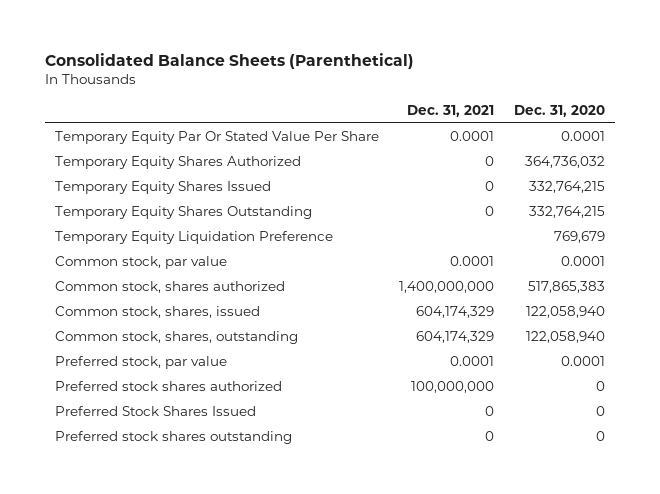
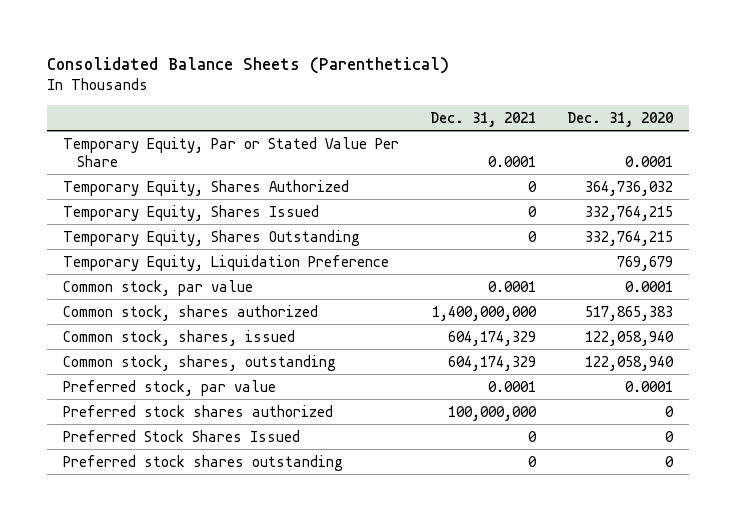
[55,131,380,145] Temporary Equity Par Or Stated Value Per Share -> [62,136,399,167] Temporary Equity, Par or Stated Value Per Share
[55,156,302,170] Temporary Equity Shares Authorized -> [62,179,349,196] Temporary Equity, Shares Authorized
[55,181,272,195] Temporary Equity Shares Issued -> [62,204,319,221] Temporary Equity, Shares Issued
[55,206,313,220] Temporary Equity Shares Outstanding -> [62,229,360,246] Temporary Equity, Shares Outstanding
[55,231,334,245] Temporary Equity Liquidation Preference -> [62,254,389,271] Temporary Equity, Liquidation Preference

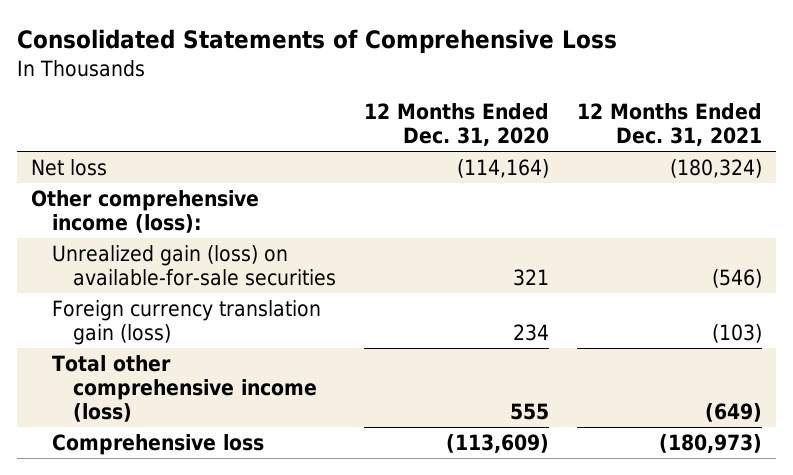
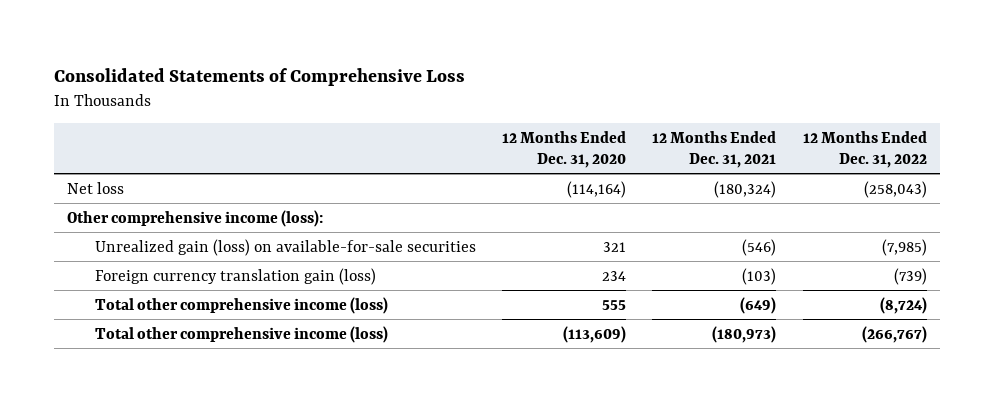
none -> [802,130,927,168] 12 Months Ended Dec. 31, 2022
[51,433,264,455] Comprehensive loss -> [94,325,388,343] Total other comprehensive income (loss)

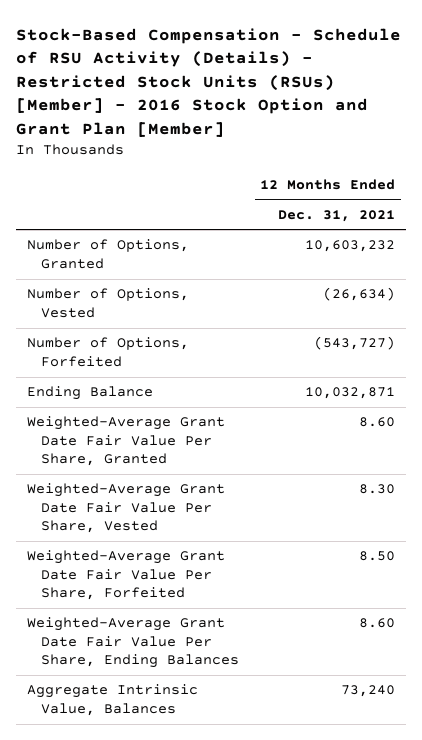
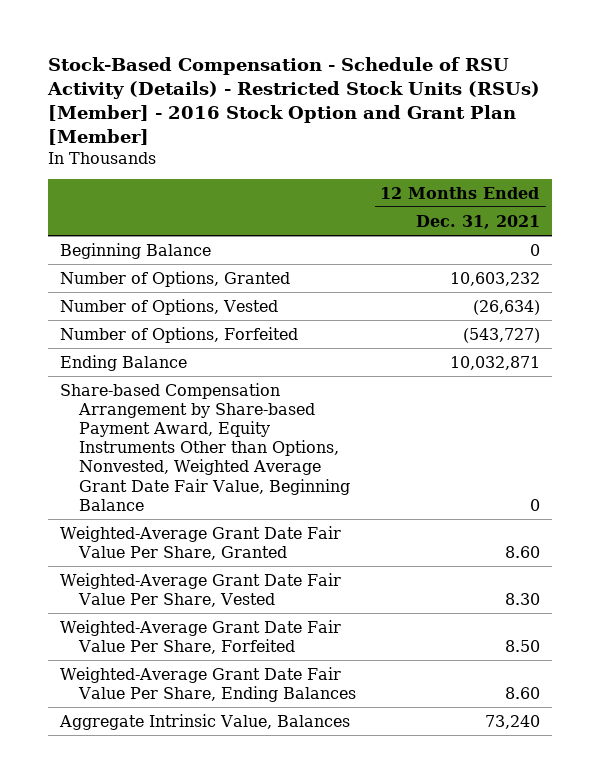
none -> [59,242,211,259] Beginning Balance
none -> [59,382,351,511] Share-based Compensation Arrangement by Share-based Payment Award, Equity Instruments Other than Options, Nonvested, Weighted Average Grant Date Fair Value, Beginning Balance

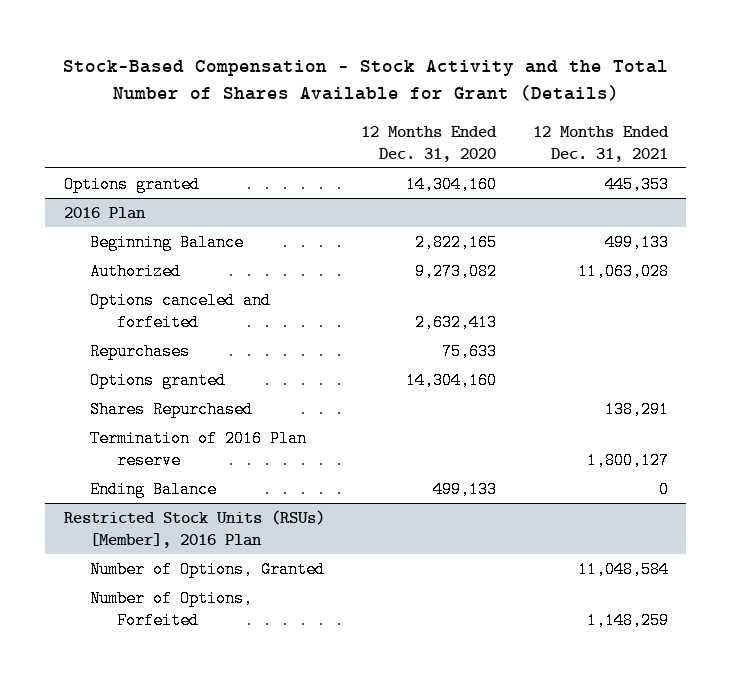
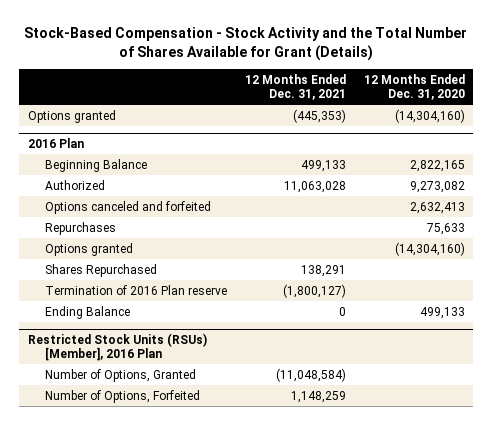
[406,175,498,193] 14,304,160 -> [394,108,465,123] (14,304,160)
[605,175,670,193] 445,353 -> [293,108,347,123] (445,353)
[406,371,498,389] 14,304,160 -> [394,241,465,256] (14,304,160)
[587,451,670,469] 1,800,127 -> [283,283,347,298] (1,800,127)
[578,560,670,578] 11,048,584 -> [276,367,347,382] (11,048,584)

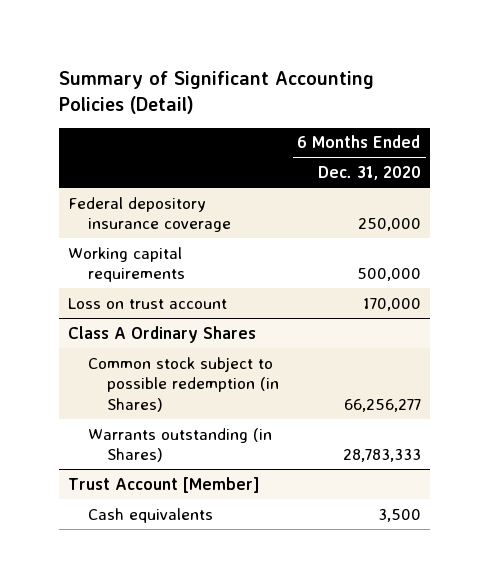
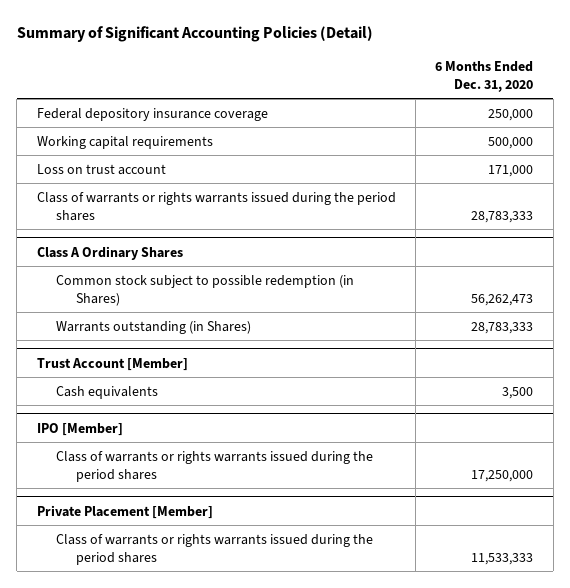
[362,297,421,311] 170,000 -> [488,164,534,177] 171,000
none -> [36,191,396,221] Class of warrants or rights warrants issued during the period shares
[343,399,421,413] 66,256,277 -> [471,293,534,306] 56,262,473
none -> [36,422,123,436] IPO [Member]
none -> [56,450,374,482] Class of warrants or rights warrants issued during the period shares
none -> [36,504,213,519] Private Placement [Member]
none -> [56,533,374,565] Class of warrants or rights warrants issued during the period shares

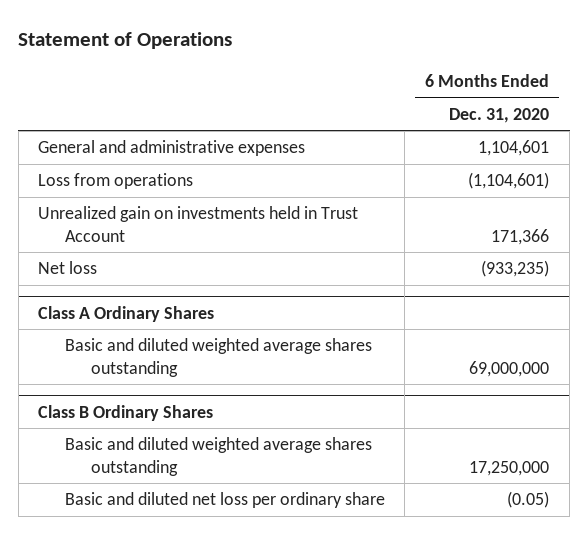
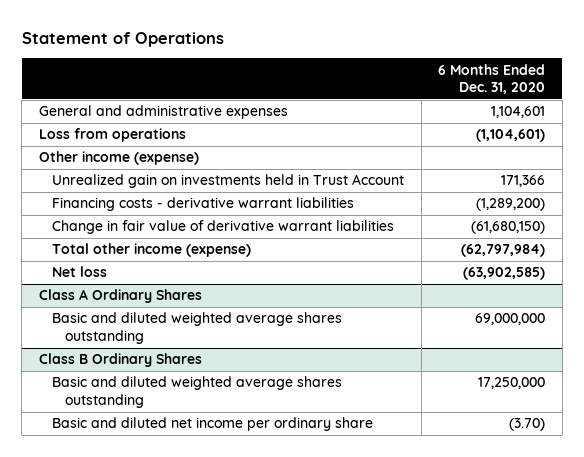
none -> [39,151,200,166] Other income (expense)
none -> [51,197,354,212] Financing costs - derivative warrant liabilities
none -> [51,220,394,235] Change in fair value of derivative warrant liabilities
none -> [51,243,251,258] Total other income (expense)
[481,260,550,278] (933,235) -> [463,267,546,281] (63,902,585)
[64,492,385,509] Basic and diluted net loss per ordinary share -> [51,417,373,432] Basic and diluted net income per ordinary share
[507,491,550,509] (0.05) -> [509,418,546,432] (3.70)

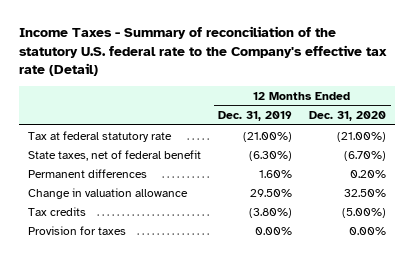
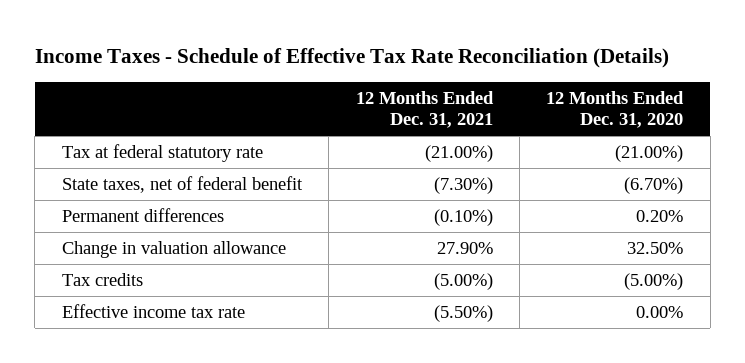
[19,26,388,76] Income Taxes - Summary of reconciliation of the statutory U.S. federal rate to the Company's effective tax rate (Detail) -> [34,48,669,69] Income Taxes - Schedule of Effective Tax Rate Reconciliation (Details)
[218,110,293,121] Dec. 31, 2019 -> none
none -> [355,90,494,129] 12 Months Ended Dec. 31, 2021
[27,225,126,235] Provision for taxes -> [61,304,245,319] Effective income tax rate

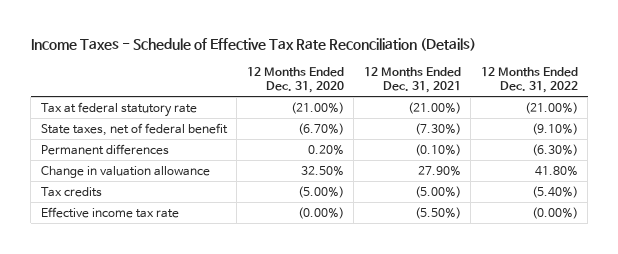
none -> [480,66,578,94] 12 Months Ended Dec. 31, 2022
[636,306,684,319] 0.00% -> [297,206,344,219] (0.00%)

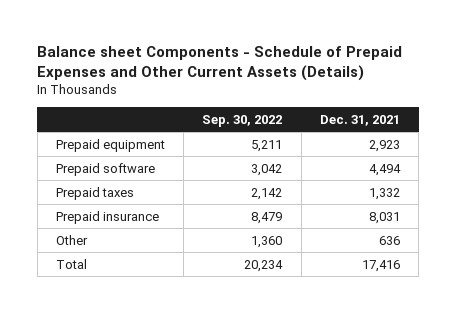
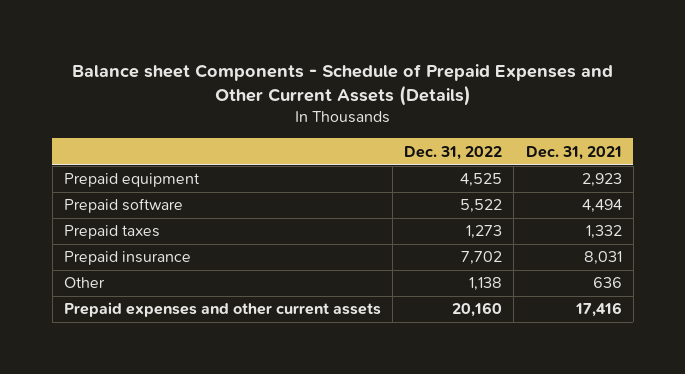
[202,114,283,127] Sep. 30, 2022 -> none
none -> [404,145,503,160] Dec. 31, 2022
[55,258,87,269] Total -> [63,302,381,318] Prepaid expenses and other current assets

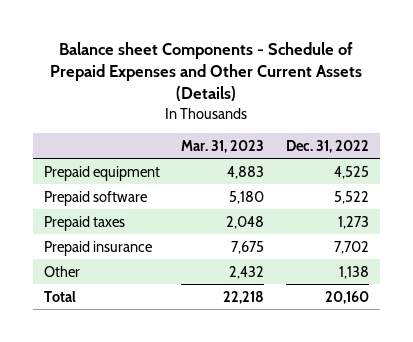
[525,145,622,160] Dec. 31, 2021 -> none
none -> [181,139,265,153] Mar. 31, 2023
[63,302,381,318] Prepaid expenses and other current assets -> [43,290,76,302] Total

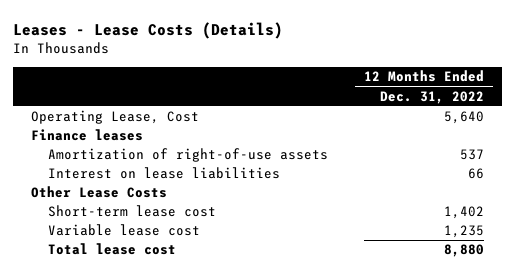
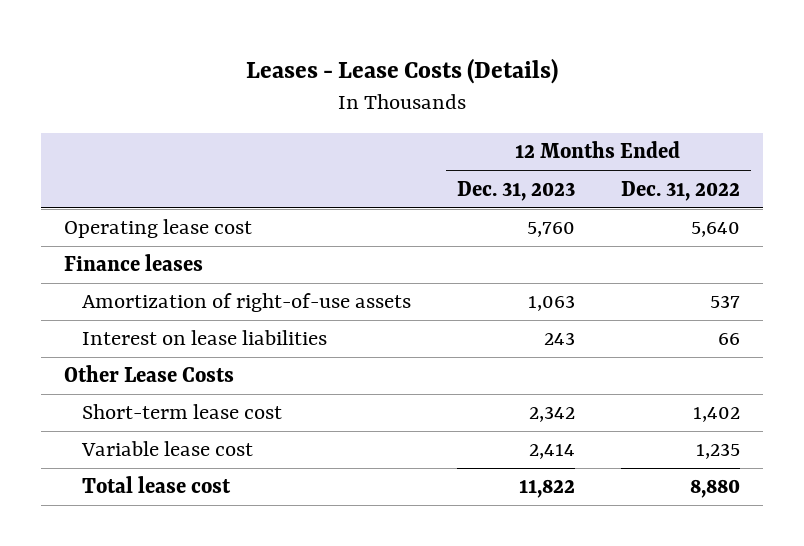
none -> [457,180,576,201] Dec. 31, 2023
[31,110,200,125] Operating Lease, Cost -> [64,219,253,239] Operating lease cost

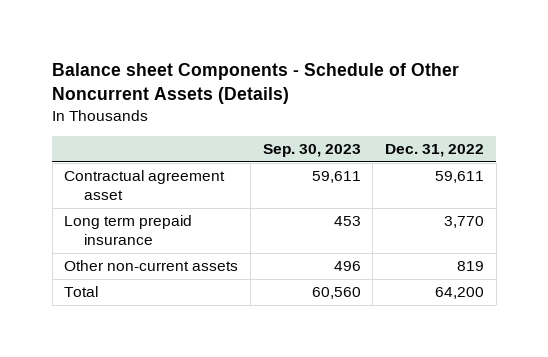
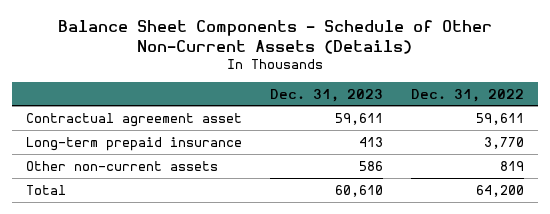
[52,63,460,104] Balance sheet Components - Schedule of Other Noncurrent Assets (Details) -> [57,19,492,54] Balance Sheet Components - Schedule of Other Non-Current Assets (Details)
[262,144,361,158] Sep. 30, 2023 -> none
none -> [269,88,383,102] Dec. 31, 2023
[64,215,193,245] Long term prepaid insurance -> [25,136,242,151] Long-term prepaid insurance

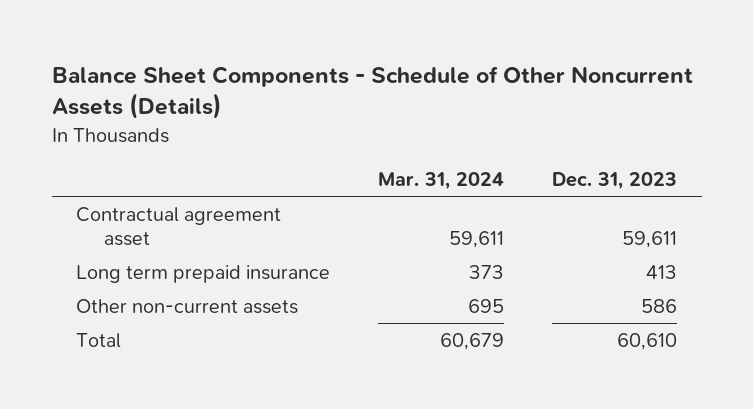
[57,19,492,54] Balance Sheet Components - Schedule of Other Non-Current Assets (Details) -> [51,65,693,120] Balance Sheet Components - Schedule of Other Noncurrent Assets (Details)
[410,88,524,102] Dec. 31, 2022 -> none
none -> [378,171,505,190] Mar. 31, 2024
[25,136,242,151] Long-term prepaid insurance -> [75,265,330,284] Long term prepaid insurance

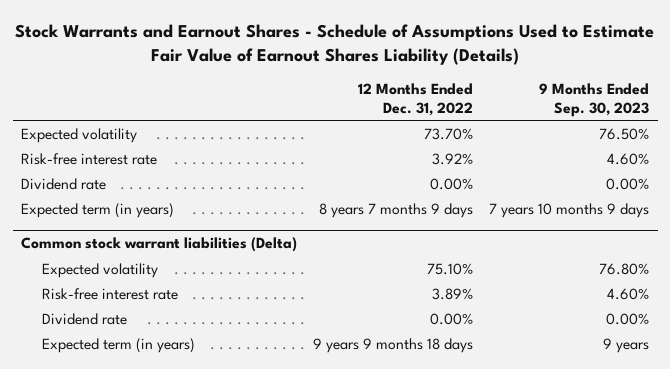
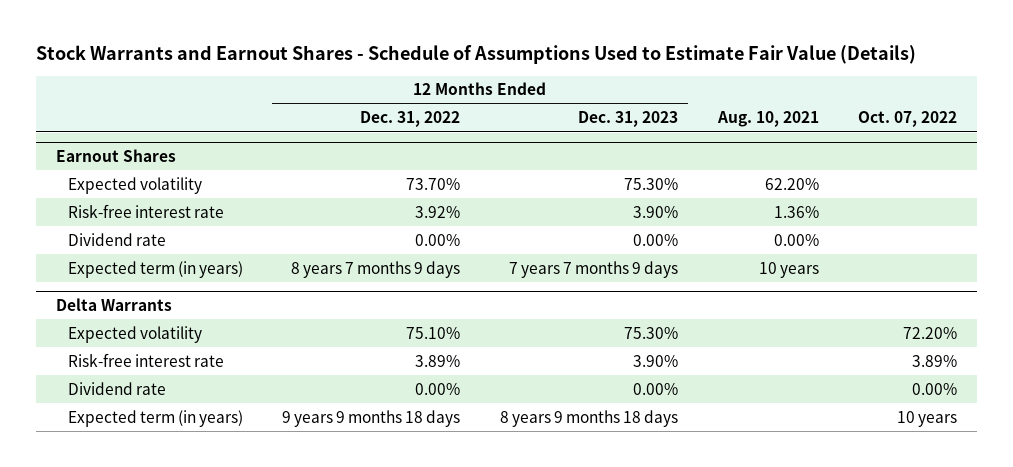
[15,23,655,66] Stock Warrants and Earnout Shares - Schedule of Assumptions Used to Estimate Fair Value of Earnout Shares Liability (Details) -> [35,45,916,65] Stock Warrants and Earnout Shares - Schedule of Assumptions Used to Estimate Fair Value (Details)
[539,83,650,117] 9 Months Ended Sep. 30, 2023 -> none
none -> [577,111,678,128] Dec. 31, 2023
none -> [716,111,819,128] Aug. 10, 2021
none -> [858,111,958,128] Oct. 07, 2022
none -> [55,148,176,162] Earnout Shares
[20,237,297,253] Common stock warrant liabilities (Delta) -> [55,297,172,311] Delta Warrants

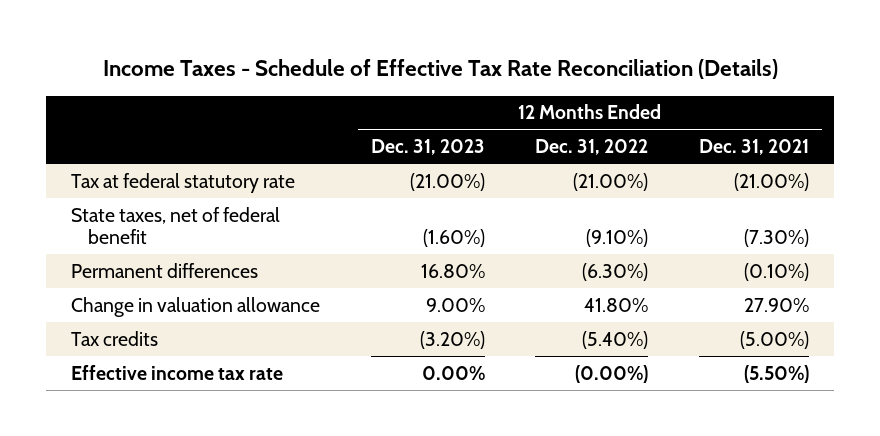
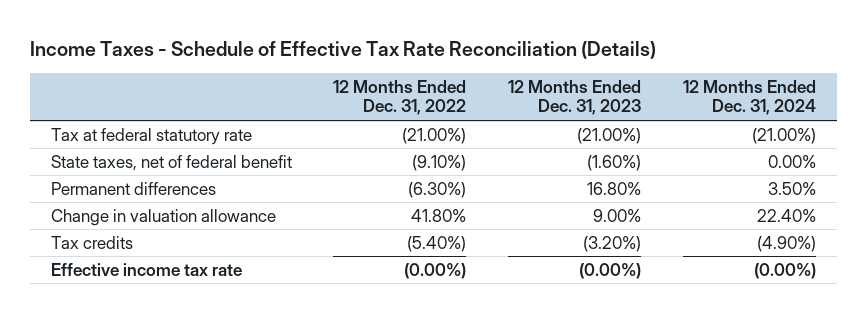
[698,138,809,155] Dec. 31, 2021 -> none
none -> [682,79,816,116] 12 Months Ended Dec. 31, 2024
[421,365,485,380] 0.00% -> [579,262,642,279] (0.00%)

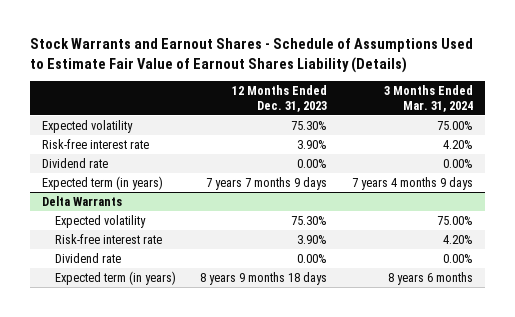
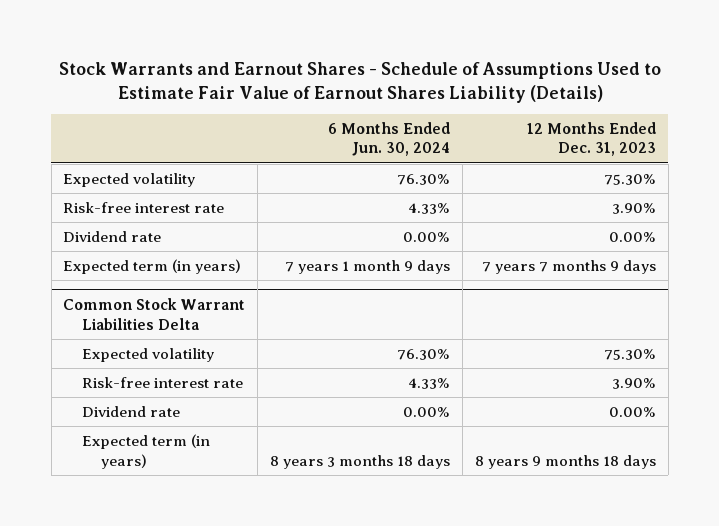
[383,84,473,112] 3 Months Ended Mar. 31, 2024 -> none
none -> [328,121,451,157] 6 Months Ended Jun. 30, 2024
[42,195,123,206] Delta Warrants -> [63,297,246,330] Common Stock Warrant Liabilities Delta

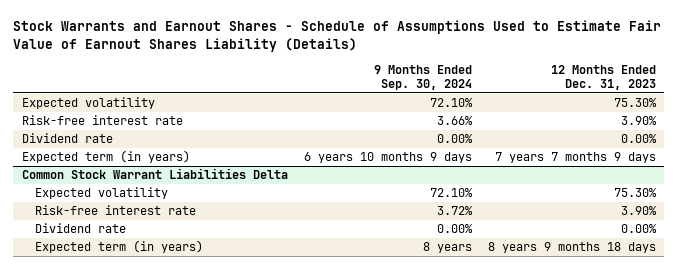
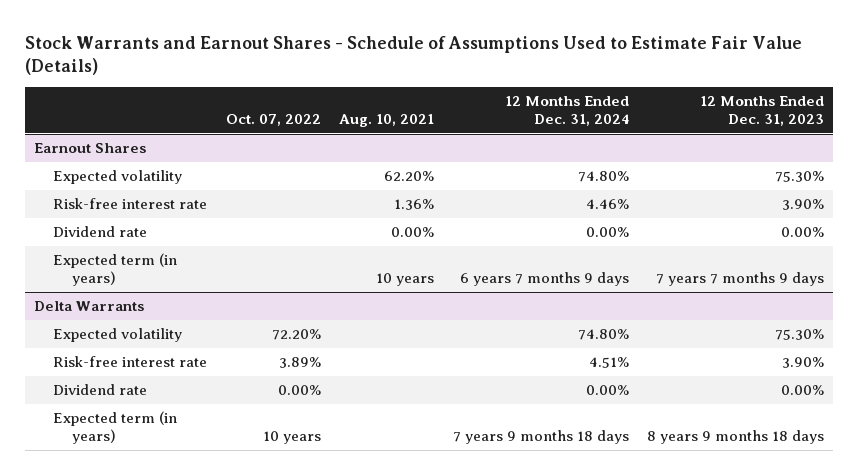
[13,20,662,53] Stock Warrants and Earnout Shares - Schedule of Assumptions Used to Estimate Fair Value of Earnout Shares Liability (Details) -> [25,35,803,76] Stock Warrants and Earnout Shares - Schedule of Assumptions Used to Estimate Fair Value (Details)
[373,64,472,90] 9 Months Ended Sep. 30, 2024 -> none
none -> [225,114,321,127] Oct. 07, 2022
none -> [339,114,435,128] Aug. 10, 2021
none -> [504,96,629,127] 12 Months Ended Dec. 31, 2024
none -> [34,143,147,154] Earnout Shares
[21,168,288,180] Common Stock Warrant Liabilities Delta -> [34,301,145,312] Delta Warrants

